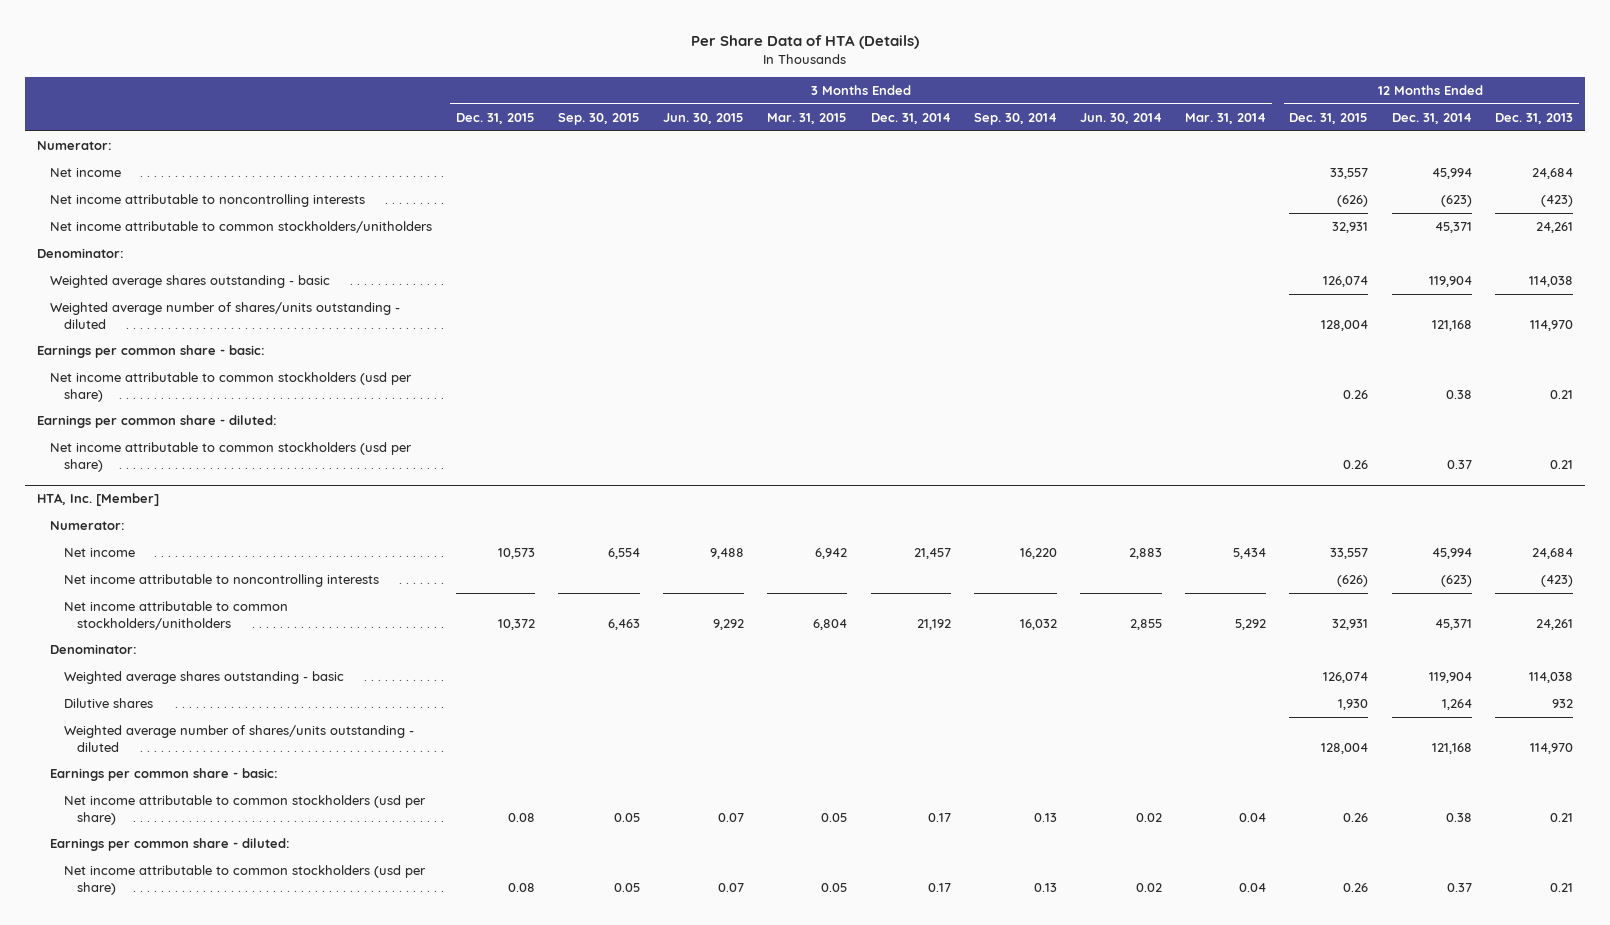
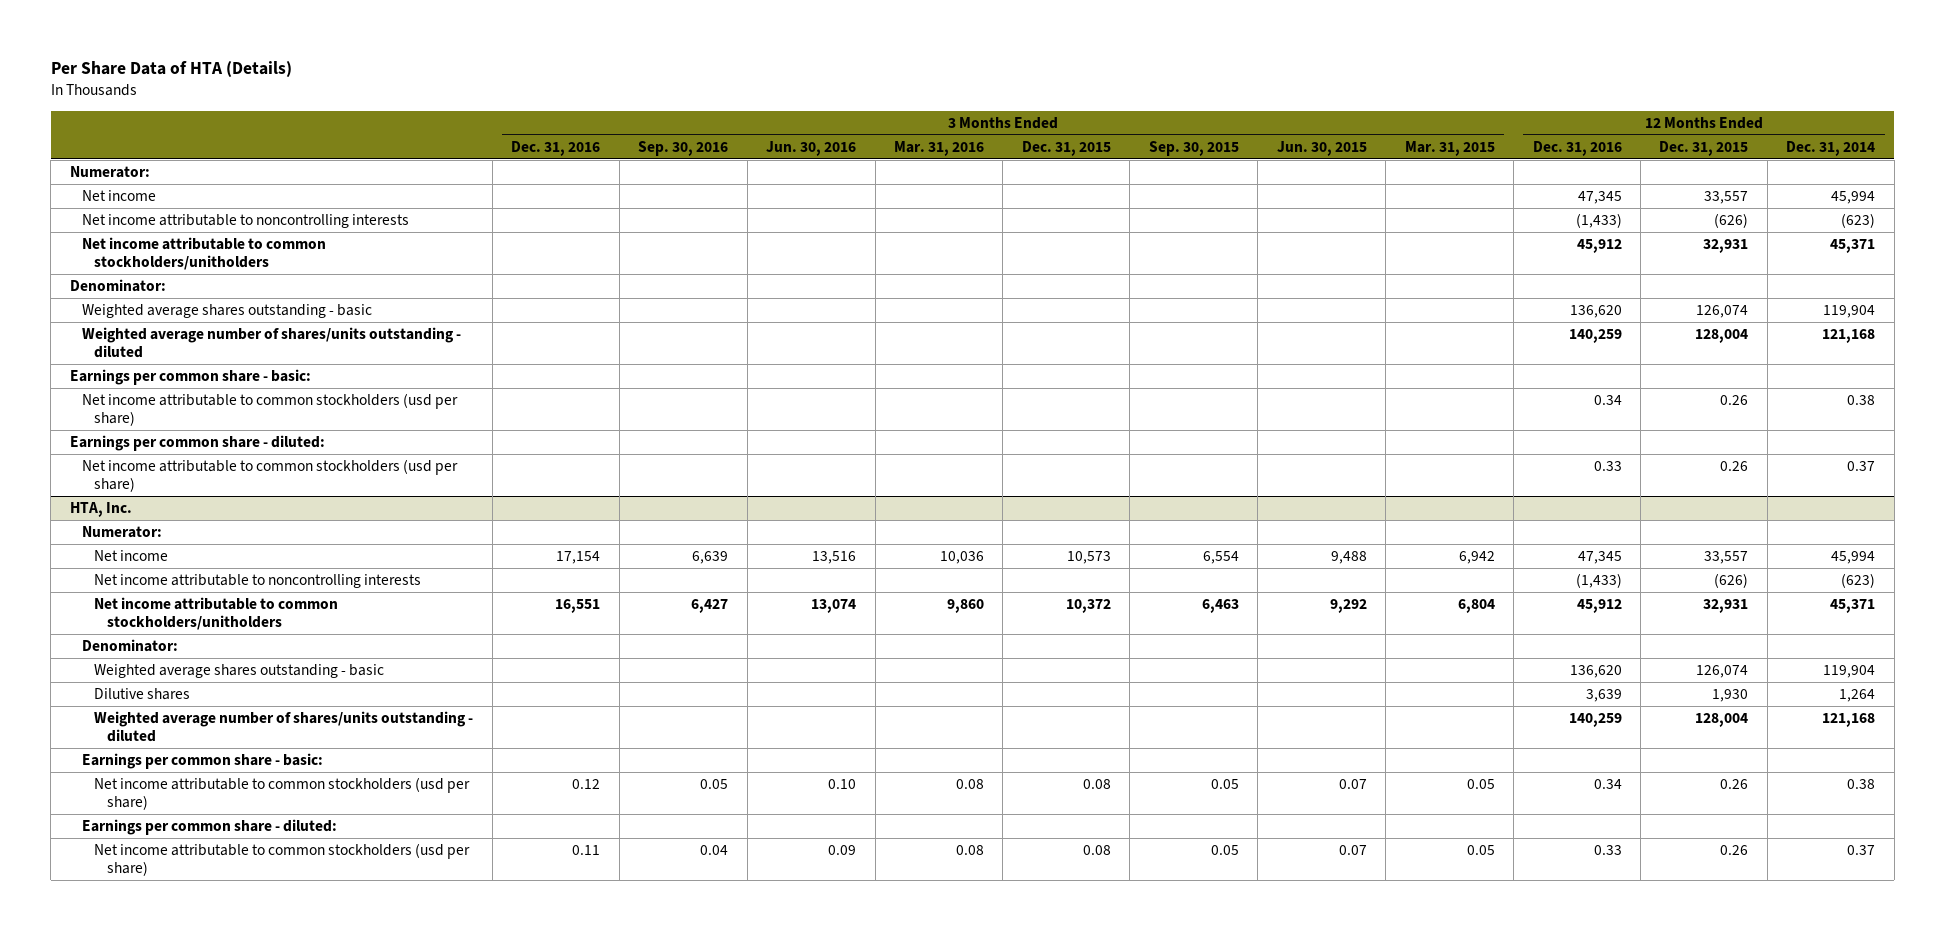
[870,112,951,124] Dec. 31, 2014 -> none
[973,112,1057,125] Sep. 30, 2014 -> none
[1079,112,1162,124] Jun. 30, 2014 -> none
[1185,112,1267,124] Mar. 31, 2014 -> none
[1494,112,1573,124] Dec. 31, 2013 -> none
none -> [511,140,601,156] Dec. 31, 2016
none -> [638,140,729,156] Sep. 30, 2016
none -> [766,140,857,156] Jun. 30, 2016
none -> [894,140,985,156] Mar. 31, 2016
none -> [1532,140,1622,156] Dec. 31, 2016
[36,493,159,507] HTA, Inc. [Member] -> [69,502,132,518] HTA, Inc.

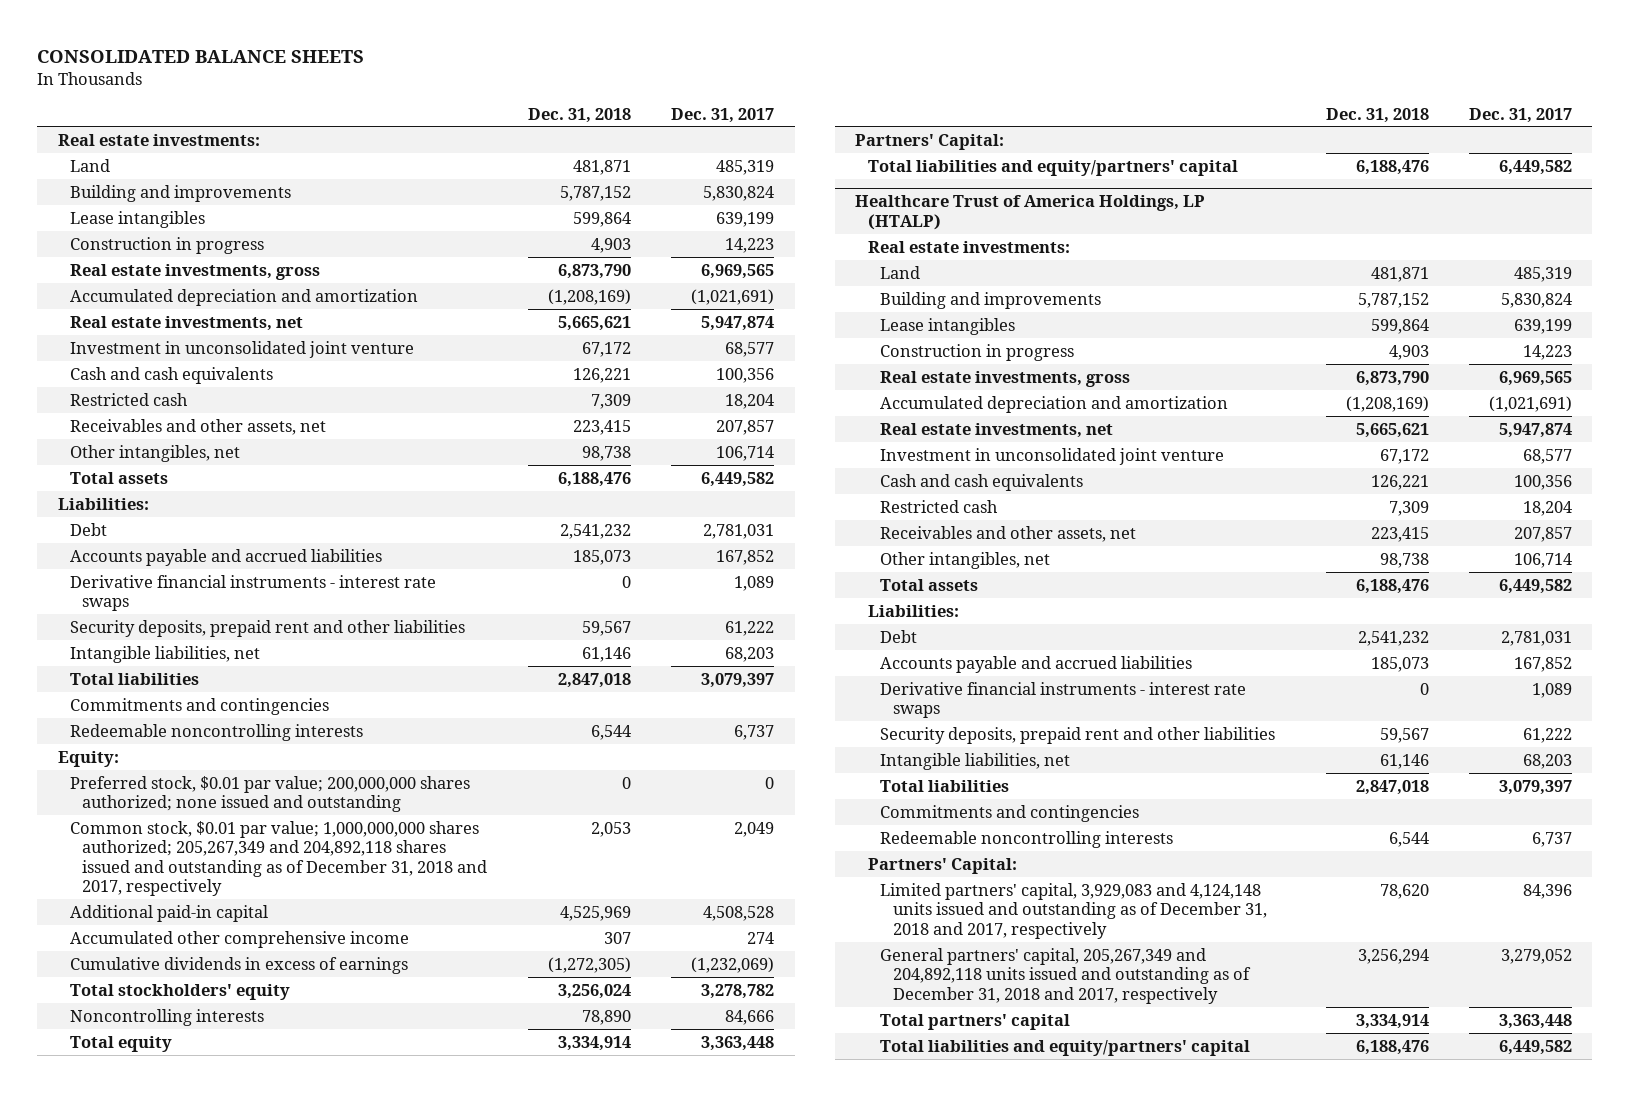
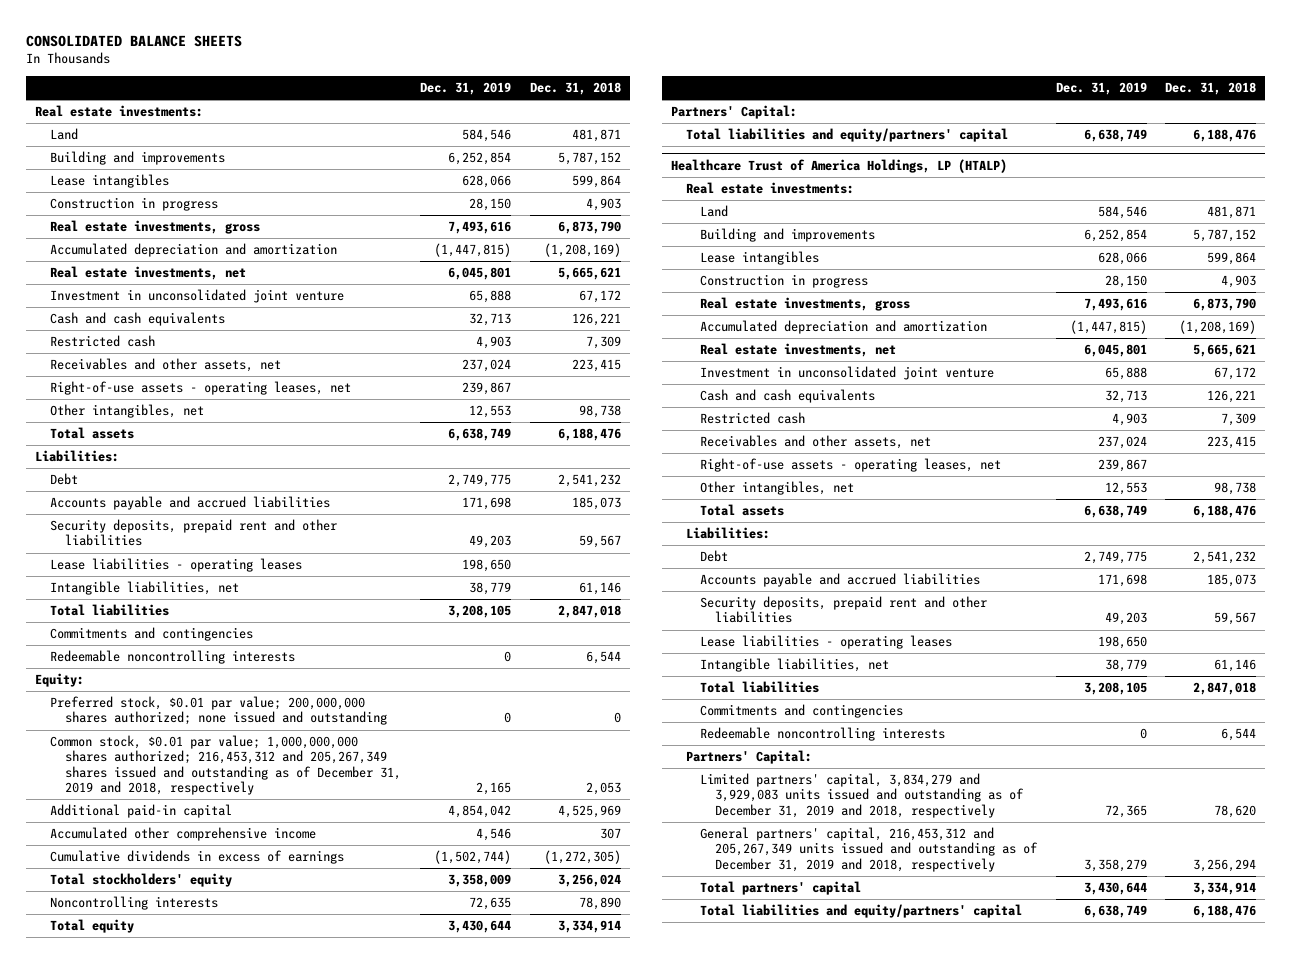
[671,107,775,123] Dec. 31, 2017 -> none
none -> [420,82,512,96] Dec. 31, 2019
none -> [50,381,352,396] Right-of-use assets - operating leases, net
[69,574,436,612] Derivative financial instruments - interest rate swaps -> none
none -> [50,558,303,573] Lease liabilities - operating leases
[69,820,488,897] Common stock, $0.01 par value; 1,000,000,000 shares authorized; 205,267,349 and 204,892,118 shares issued and outstanding as of December 31, 2018 and 2017, respectively -> [50,735,402,795] Common stock, $0.01 par value; 1,000,000,000 shares authorized; 216,453,312 and 205,267,349 shares issued and outstanding as of December 31, 2019 and 2018, respectively
none -> [700,458,1002,473] Right-of-use assets - operating leases, net
[880,681,1247,719] Derivative financial instruments - interest rate swaps -> none
none -> [700,635,953,650] Lease liabilities - operating leases
[880,882,1267,939] Limited partners' capital, 3,929,083 and 4,124,148 units issued and outstanding as of December 31, 2018 and 2017, respectively -> [700,773,1025,818] Limited partners' capital, 3,834,279 and 3,929,083 units issued and outstanding as of December 31, 2019 and 2018, respectively
[880,947,1251,1004] General partners' capital, 205,267,349 and 204,892,118 units issued and outstanding as of December 31, 2018 and 2017, respectively -> [700,827,1039,872] General partners' capital, 216,453,312 and 205,267,349 units issued and outstanding as of December 31, 2019 and 2018, respectively

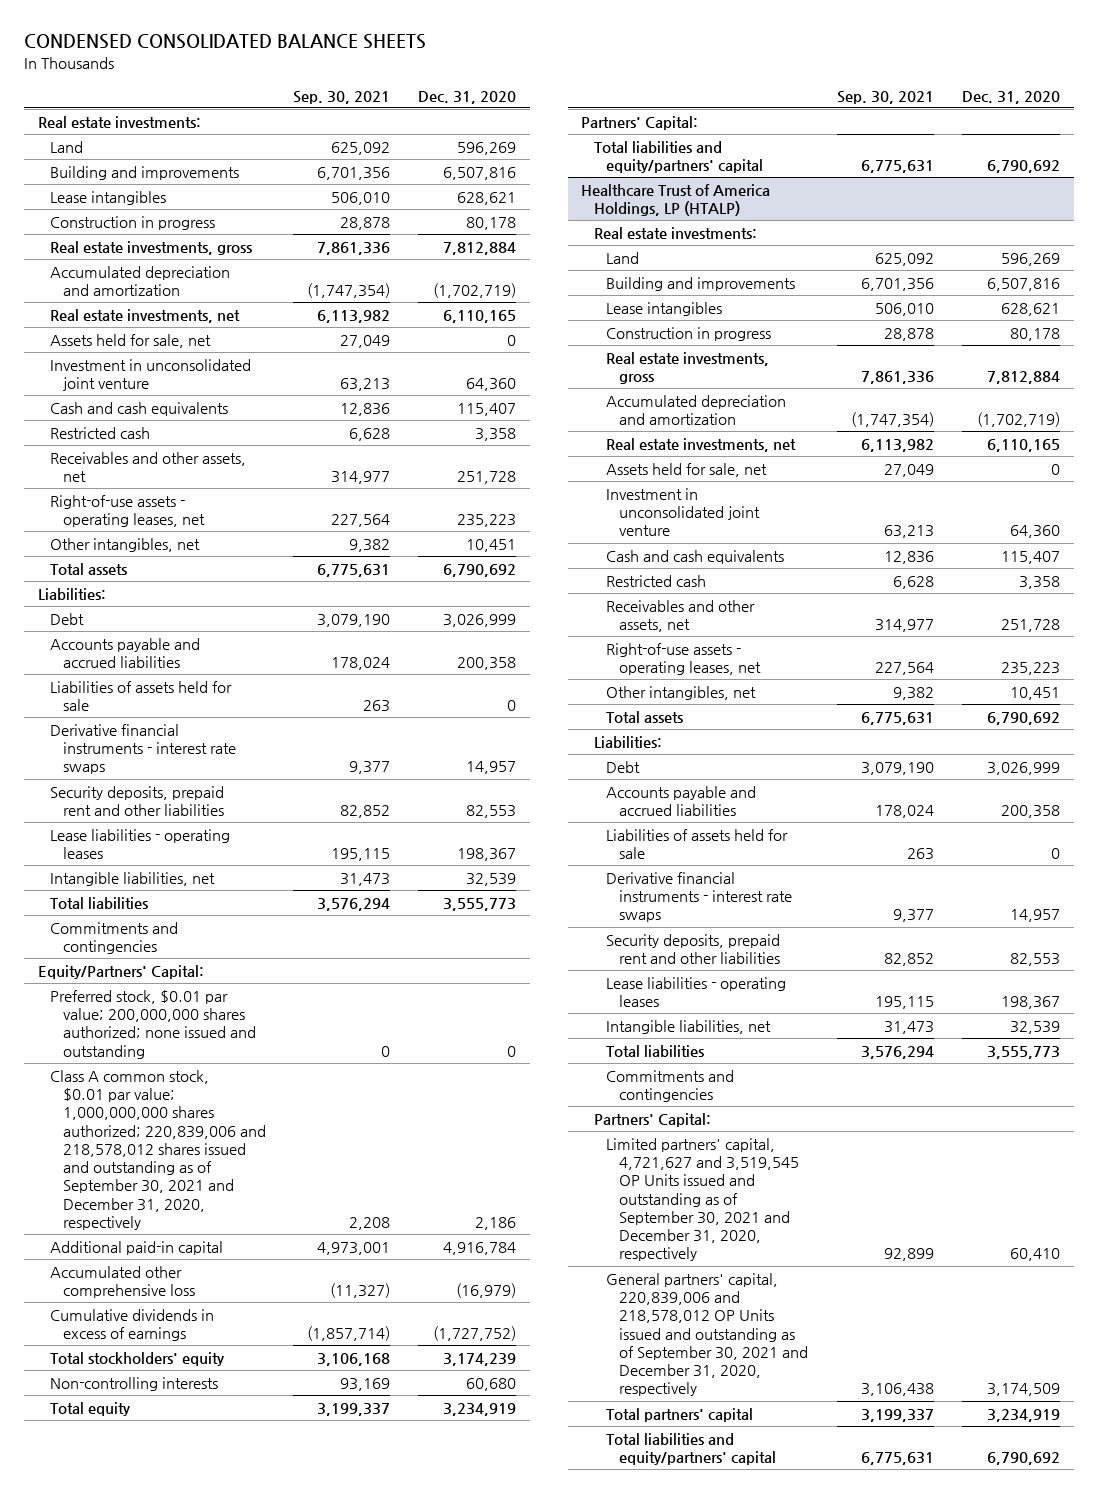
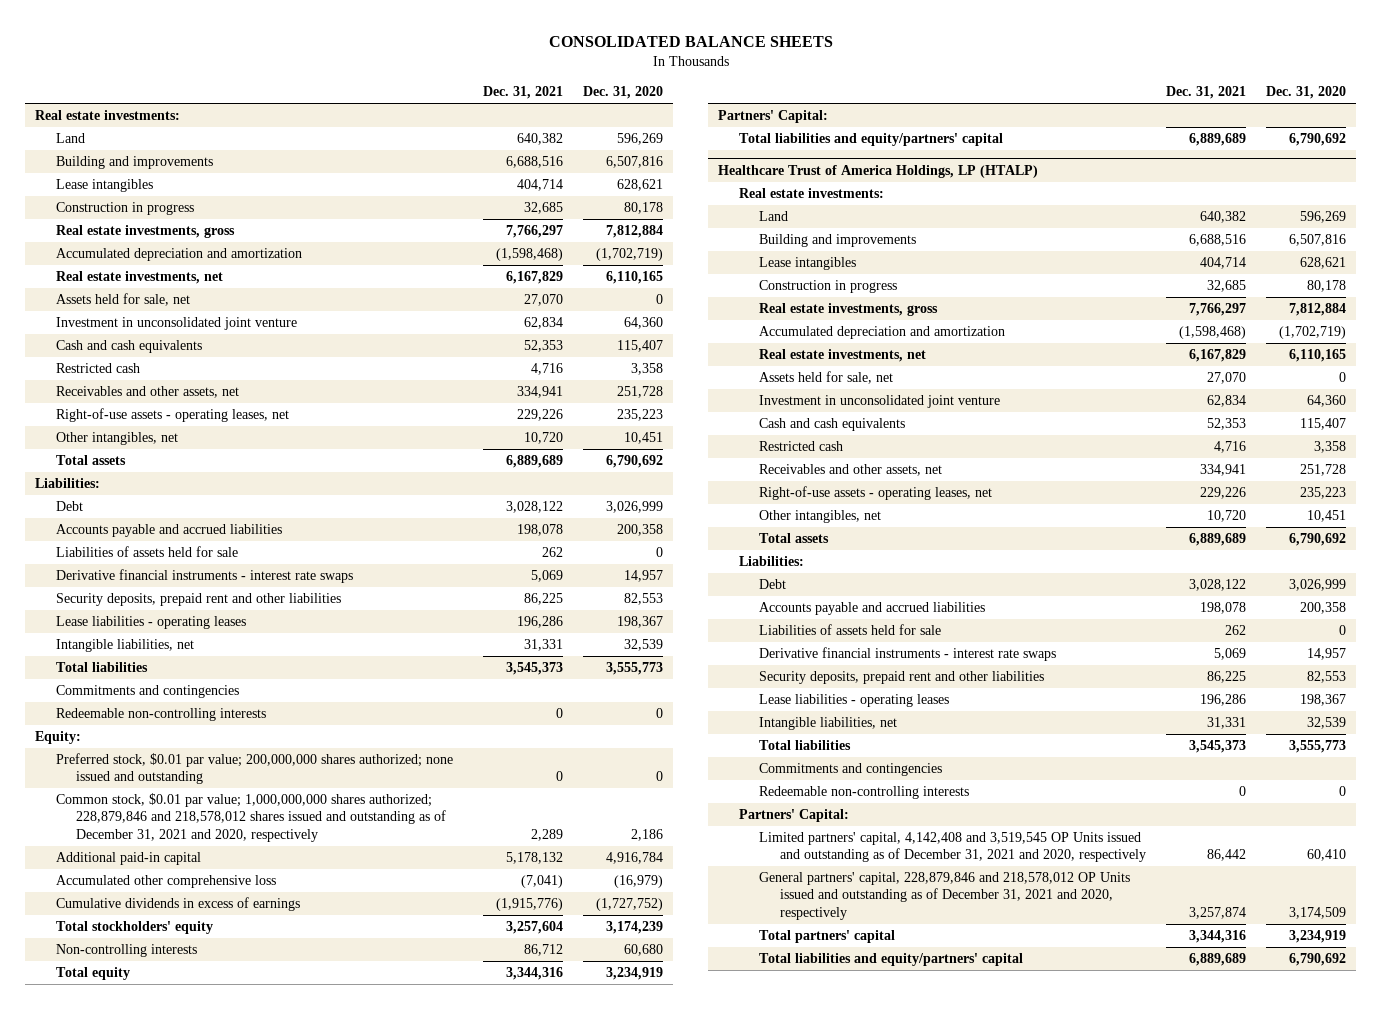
[23,34,426,50] CONDENSED CONSOLIDATED BALANCE SHEETS -> [548,36,833,48] CONSOLIDATED BALANCE SHEETS
[293,90,391,104] Sep. 30, 2021 -> none
none -> [482,86,563,100] Dec. 31, 2021
none -> [55,708,266,722] Redeemable non-controlling interests
[37,964,204,979] Equity/Partners' Capital: -> [35,731,82,745] Equity:
[50,1069,266,1230] Class A common stock, $0.01 par value; 1,000,000,000 shares authorized; 220,839,006 and 218,578,012 shares issued and outstanding as of September 30, 2021 and December 31, 2020, respectively -> [55,793,447,842] Common stock, $0.01 par value; 1,000,000,000 shares authorized; 228,879,846 and 218,578,012 shares issued and outstanding as of December 31, 2021 and 2020, respectively
none -> [759,786,970,800] Redeemable non-controlling interests
[606,1137,799,1262] Limited partners' capital, 4,721,627 and 3,519,545 OP Units issued and outstanding as of September 30, 2021 and December 31, 2020, respectively -> [759,832,1146,863] Limited partners' capital, 4,142,408 and 3,519,545 OP Units issued and outstanding as of December 31, 2021 and 2020, respectively
[606,1272,808,1397] General partners' capital, 220,839,006 and 218,578,012 OP Units issued and outstanding as of September 30, 2021 and December 31, 2020, respectively -> [759,872,1131,920] General partners' capital, 228,879,846 and 218,578,012 OP Units issued and outstanding as of December 31, 2021 and 2020, respectively

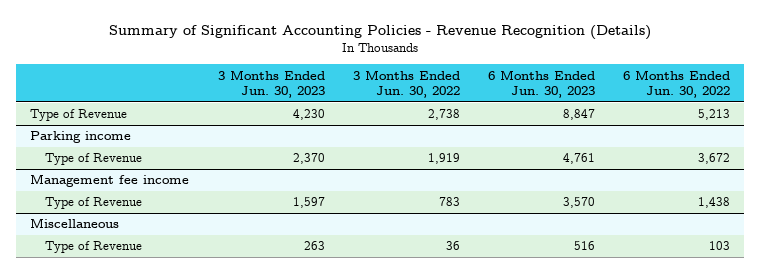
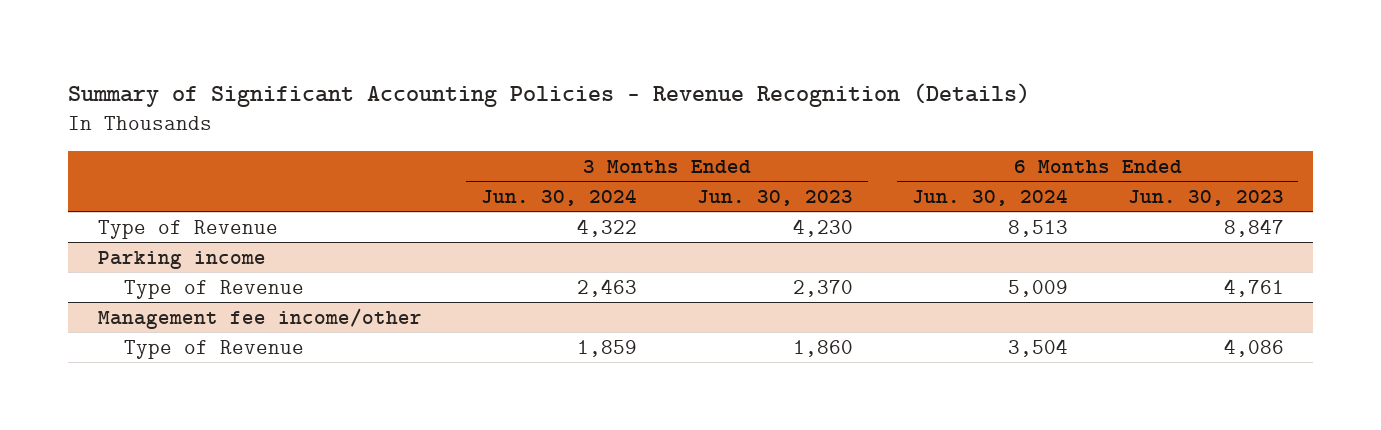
[352,69,460,98] 3 Months Ended Jun. 30, 2022 -> none
[623,69,731,98] 6 Months Ended Jun. 30, 2022 -> none
none -> [481,188,638,206] Jun. 30, 2024
none -> [912,188,1069,206] Jun. 30, 2024
[30,218,120,229] Miscellaneous -> none
[44,241,142,254] Type of Revenue -> none
[30,174,190,188] Management fee income -> [97,307,422,329] Management fee income/other
[292,197,325,209] 1,597 -> [792,339,853,357] 1,860
[562,197,595,209] 3,570 -> [1223,338,1284,357] 4,086

